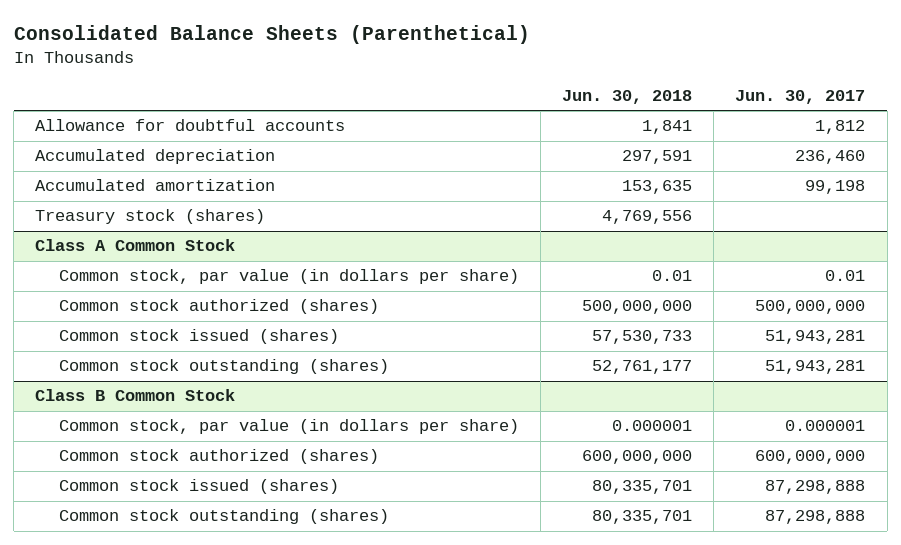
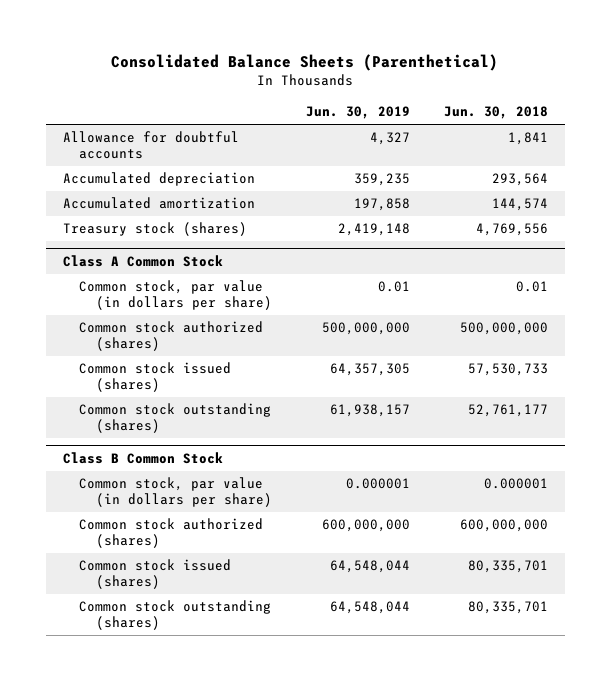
[735,89,866,104] Jun. 30, 2017 -> none
none -> [306,106,411,120] Jun. 30, 2019
[622,150,693,165] 297,591 -> [492,173,549,187] 293,564
[622,180,693,195] 153,635 -> [492,198,549,212] 144,574

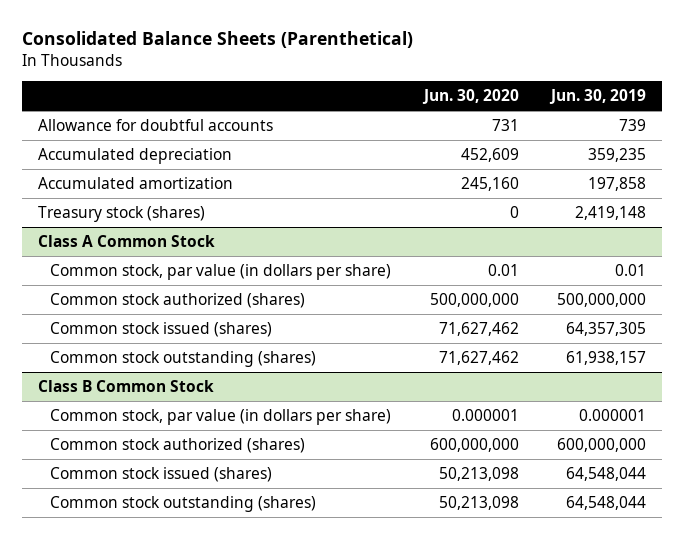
[444,106,549,120] Jun. 30, 2018 -> none
none -> [421,89,519,105] Jun. 30, 2020
[370,132,411,146] 4,327 -> [618,119,646,132] 739

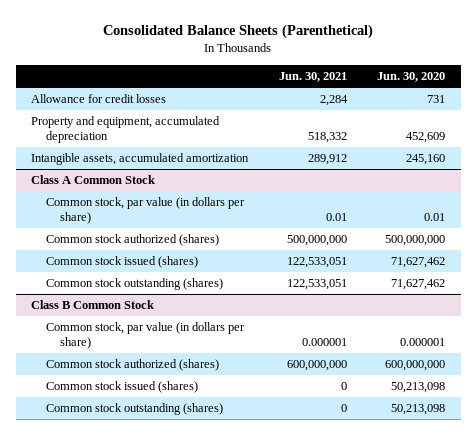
[548,89,646,105] Jun. 30, 2019 -> none
none -> [278,71,347,82] Jun. 30, 2021
[37,206,205,223] Treasury stock (shares) -> none
[37,119,273,132] Allowance for doubtful accounts -> [30,94,166,104] Allowance for credit losses
[37,148,232,165] Accumulated depreciation -> [30,116,220,144] Property and equipment, accumulated depreciation
[37,177,233,190] Accumulated amortization -> [30,153,249,166] Intangible assets, accumulated amortization

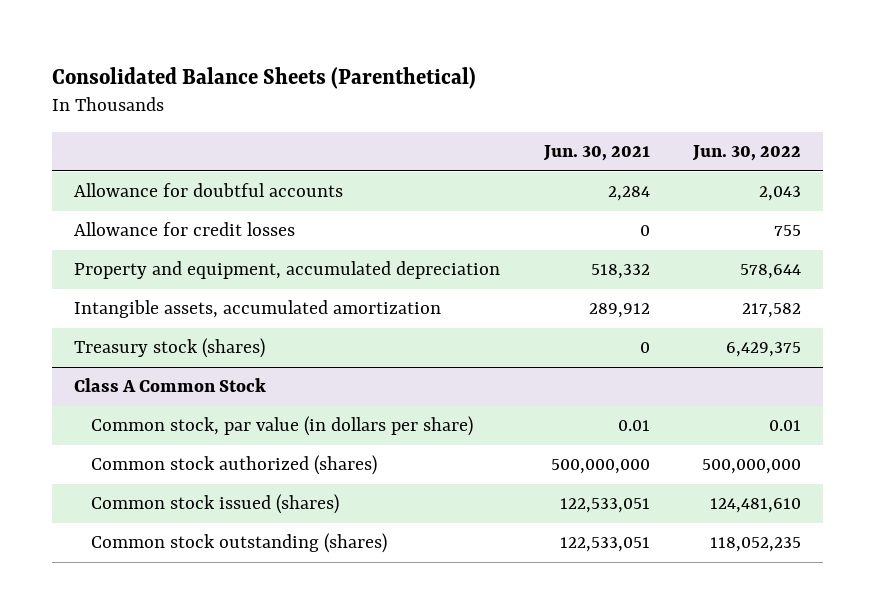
[377,71,446,82] Jun. 30, 2020 -> none
none -> [692,145,802,162] Jun. 30, 2022
none -> [73,183,343,198] Allowance for doubtful accounts
[319,95,348,107] 2,284 -> [639,225,650,237] 0
none -> [73,338,265,359] Treasury stock (shares)
[30,300,154,310] Class B Common Stock -> none
[45,322,245,350] Common stock, par value (in dollars per share) -> none
[45,359,219,372] Common stock authorized (shares) -> none
[45,381,198,394] Common stock issued (shares) -> none
[45,403,223,416] Common stock outstanding (shares) -> none

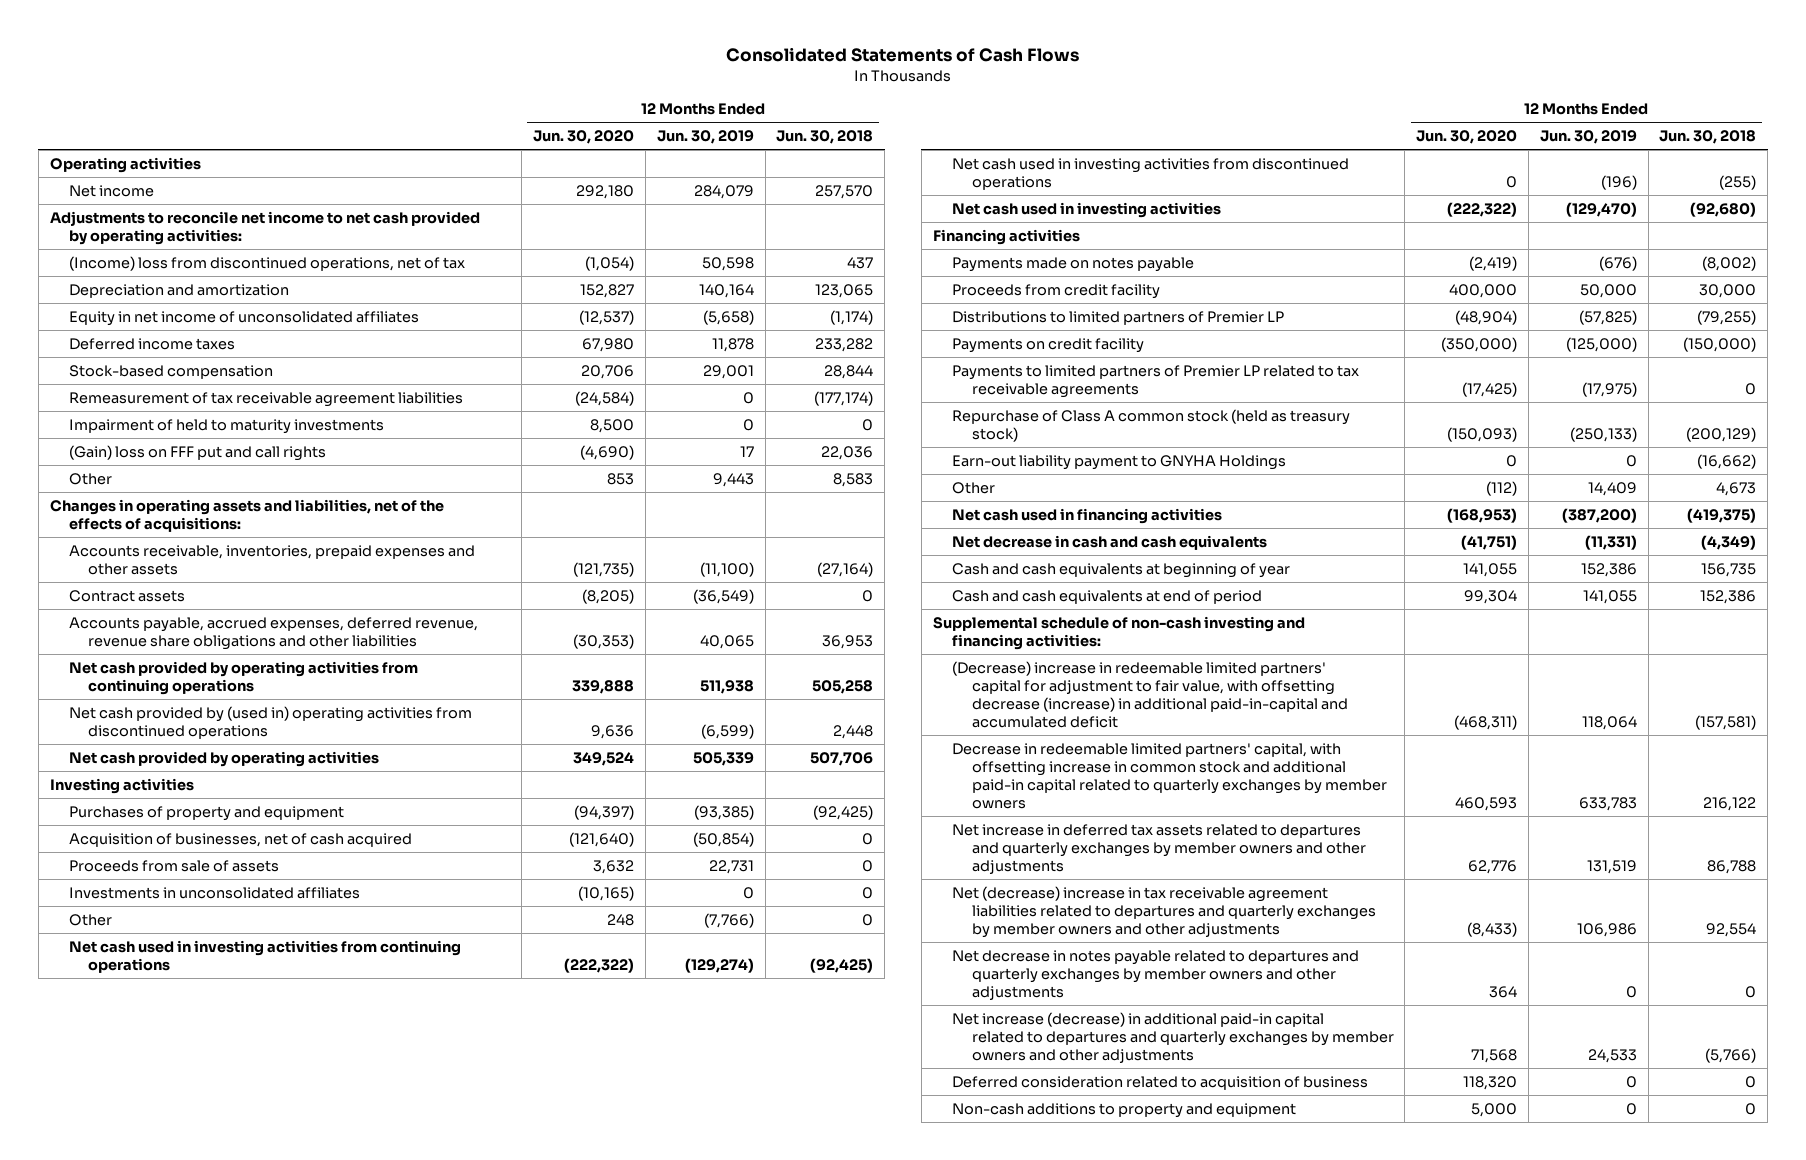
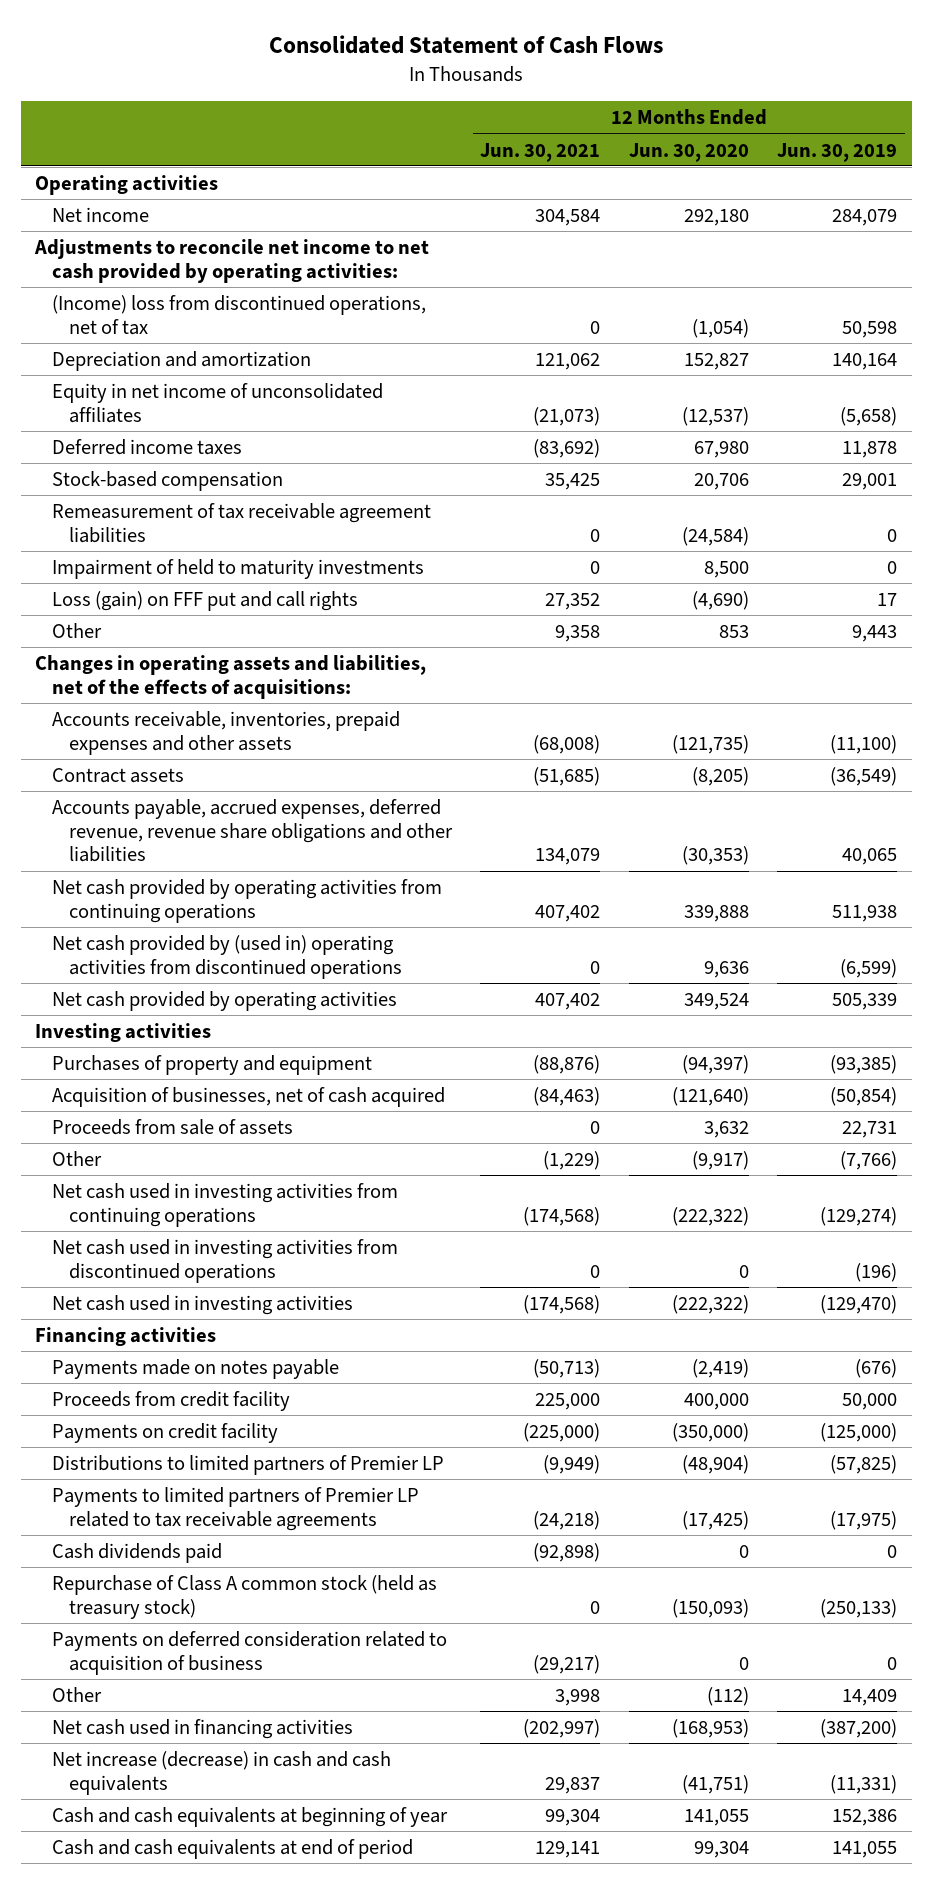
[726,47,1080,63] Consolidated Statements of Cash Flows -> [269,34,664,54] Consolidated Statement of Cash Flows
[776,130,874,145] Jun. 30, 2018 -> none
none -> [480,142,601,162] Jun. 30, 2021
[69,444,327,461] (Gain) loss on FFF put and call rights -> [52,590,359,611] Loss (gain) on FFF put and call rights
[69,886,361,899] Investments in unconsolidated affiliates -> none
[607,913,635,926] 248 -> [691,1150,749,1170] (9,917)
[952,310,1285,325] Distributions to limited partners of Premier LP -> [52,1454,445,1475] Distributions to limited partners of Premier LP
none -> [52,1542,223,1563] Cash dividends paid
[952,454,1287,470] Earn-out liability payment to GNYHA Holdings -> [52,1630,448,1675] Payments on deferred consideration related to acquisition of business
[952,534,1268,550] Net decrease in cash and cash equivalents -> [52,1750,392,1795] Net increase (decrease) in cash and cash equivalents
[932,615,1305,650] Supplemental schedule of non-cash investing and financing activities: -> none
[952,660,1348,728] (Decrease) increase in redeemable limited partners' capital for adjustment to fair value, with offsetting decrease (increase) in additional paid-in-capital and accumulated deficit -> none
[952,742,1387,809] Decrease in redeemable limited partners' capital, with offsetting increase in common stock and additional paid-in capital related to quarterly exchanges by member owners -> none
[952,823,1366,874] Net increase in deferred tax assets related to departures and quarterly exchanges by member owners and other adjustments -> none
[952,885,1376,938] Net (decrease) increase in tax receivable agreement liabilities related to departures and quarterly exchanges by member owners and other adjustments -> none
[952,949,1360,1000] Net decrease in notes payable related to departures and quarterly exchanges by member owners and other adjustments -> none
[952,1011,1394,1063] Net increase (decrease) in additional paid-in capital related to departures and quarterly exchanges by member owners and other adjustments -> none
[952,1075,1369,1090] Deferred consideration related to acquisition of business -> none
[952,1102,1297,1118] Non-cash additions to property and equipment -> none

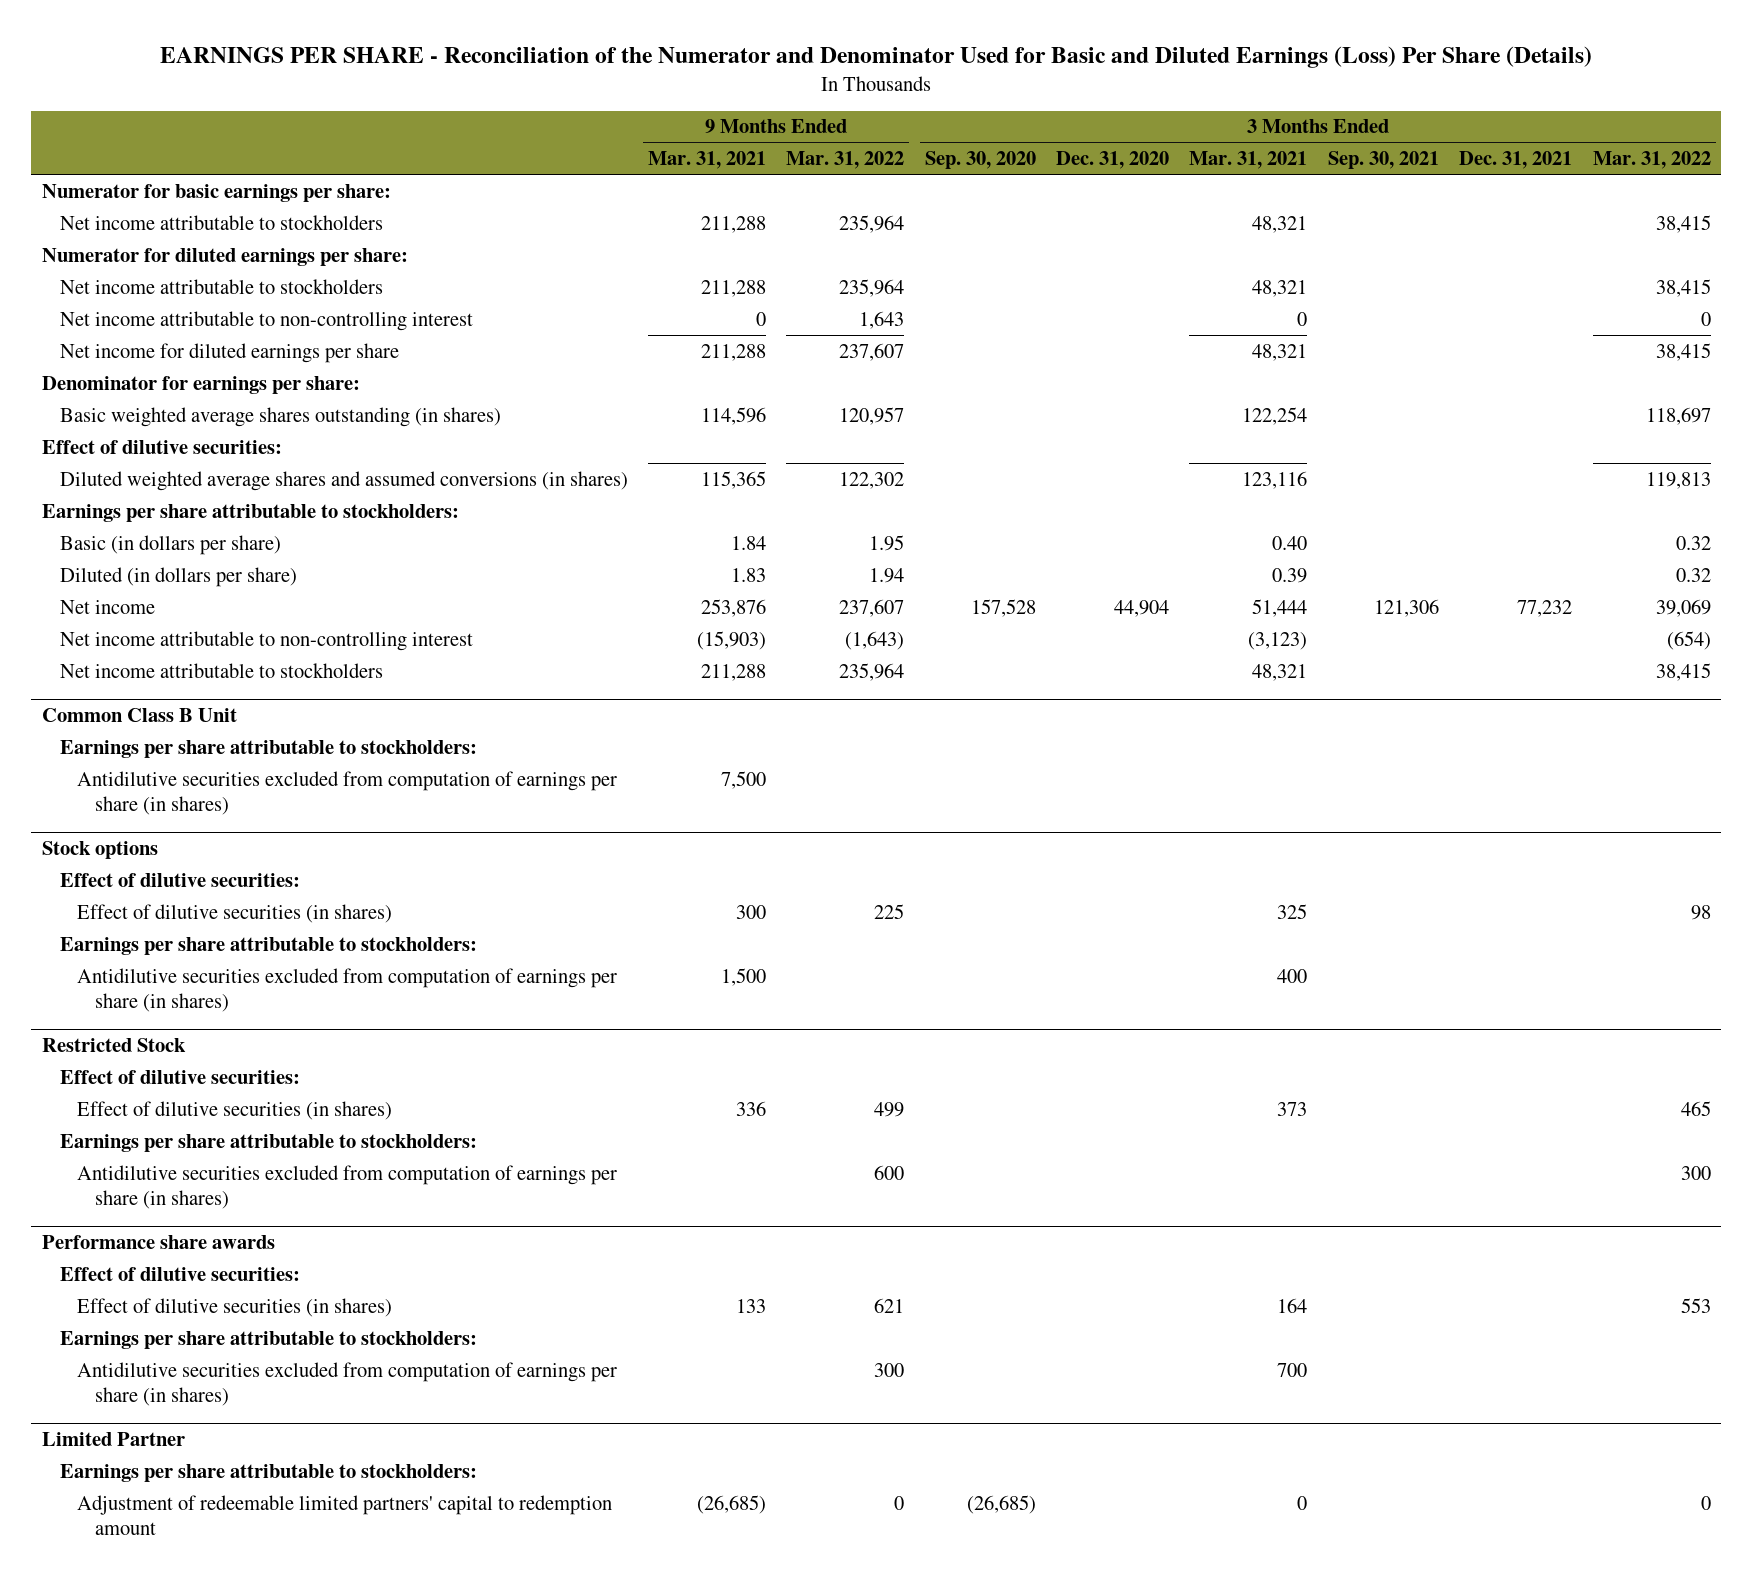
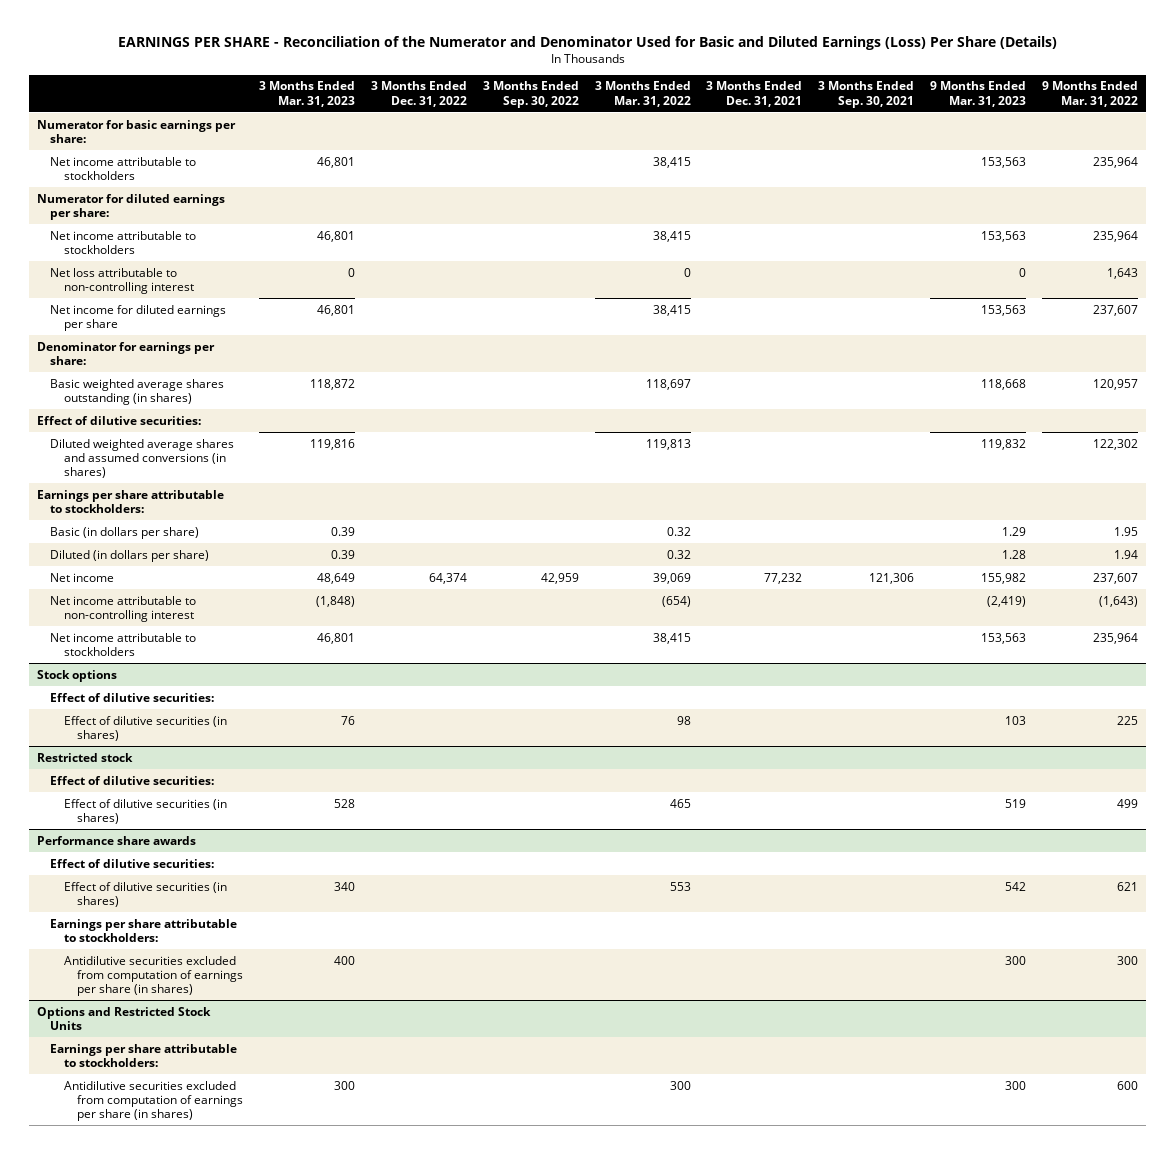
[647,151,766,170] Mar. 31, 2021 -> none
[924,151,1036,170] Sep. 30, 2020 -> none
[1056,151,1170,170] Dec. 31, 2020 -> none
[1189,151,1308,170] Mar. 31, 2021 -> none
none -> [258,81,355,107] 3 Months Ended Mar. 31, 2023
none -> [370,81,467,107] 3 Months Ended Dec. 31, 2022
none -> [482,81,579,108] 3 Months Ended Sep. 30, 2022
none -> [930,81,1027,107] 9 Months Ended Mar. 31, 2023
[59,310,473,331] Net income attributable to non-controlling interest -> [50,267,194,294] Net loss attributable to non-controlling interest
[41,708,237,723] Common Class B Unit -> none
[59,739,477,758] Earnings per share attributable to stockholders: -> none
[77,770,618,815] Antidilutive securities excluded from computation of earnings per share (in shares) -> none
[59,936,477,955] Earnings per share attributable to stockholders: -> none
[77,967,618,1012] Antidilutive securities excluded from computation of earnings per share (in shares) -> none
[41,1038,186,1053] Restricted Stock -> [37,752,134,762] Restricted stock
[59,1133,477,1152] Earnings per share attributable to stockholders: -> none
[77,1164,618,1209] Antidilutive securities excluded from computation of earnings per share (in shares) -> none
[41,1432,185,1447] Limited Partner -> none
none -> [37,1006,212,1030] Options and Restricted Stock Units
[77,1494,613,1535] Adjustment of redeemable limited partners' capital to redemption amount -> none
none -> [63,1080,244,1121] Antidilutive securities excluded from computation of earnings per share (in shares)

